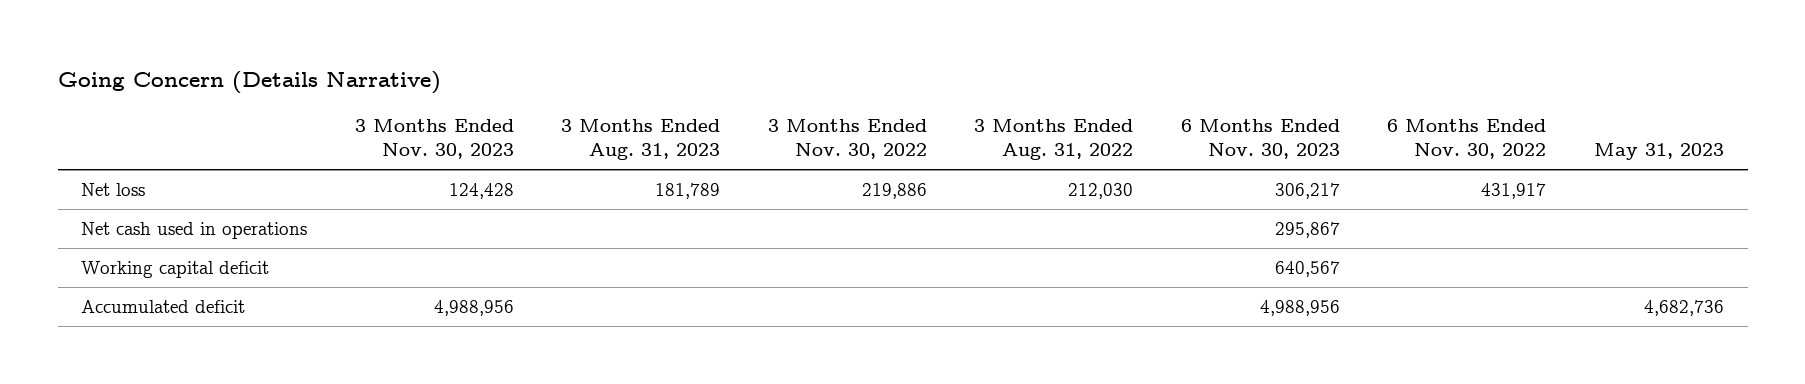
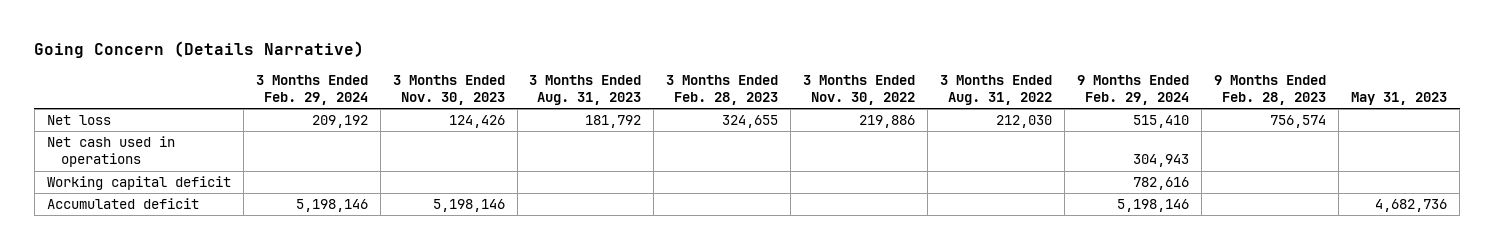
[1180,118,1340,160] 6 Months Ended Nov. 30, 2023 -> none
[1387,118,1547,160] 6 Months Ended Nov. 30, 2022 -> none
none -> [255,74,368,105] 3 Months Ended Feb. 29, 2024
none -> [666,74,779,105] 3 Months Ended Feb. 28, 2023
none -> [1077,74,1190,105] 9 Months Ended Feb. 29, 2024
none -> [1214,74,1327,105] 9 Months Ended Feb. 28, 2023
[448,183,514,200] 124,428 -> [448,115,505,129] 124,426
[655,183,721,200] 181,789 -> [585,115,642,129] 181,792
[433,300,514,317] 4,988,956 -> [432,199,505,213] 5,198,146

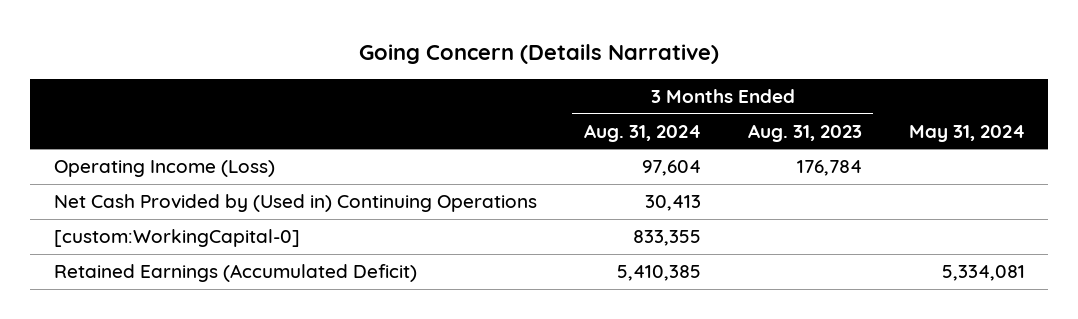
[255,74,368,105] 3 Months Ended Feb. 29, 2024 -> none
[392,74,505,105] 3 Months Ended Nov. 30, 2023 -> none
[666,74,779,105] 3 Months Ended Feb. 28, 2023 -> none
[803,74,916,105] 3 Months Ended Nov. 30, 2022 -> none
[940,74,1053,105] 3 Months Ended Aug. 31, 2022 -> none
[1077,74,1190,105] 9 Months Ended Feb. 29, 2024 -> none
[1214,74,1327,105] 9 Months Ended Feb. 28, 2023 -> none
[1351,91,1448,105] May 31, 2023 -> none
none -> [583,123,701,142] Aug. 31, 2024
none -> [908,124,1025,142] May 31, 2024
[46,115,111,126] Net loss -> none
none -> [53,160,275,178] Operating Income (Loss)
[46,136,175,168] Net cash used in operations -> [53,194,537,213] Net Cash Provided by (Used in) Continuing Operations
[46,176,231,191] Working capital deficit -> [53,229,300,248] [custom:WorkingCapital-0]
[46,198,199,210] Accumulated deficit -> [53,264,417,283] Retained Earnings (Accumulated Deficit)

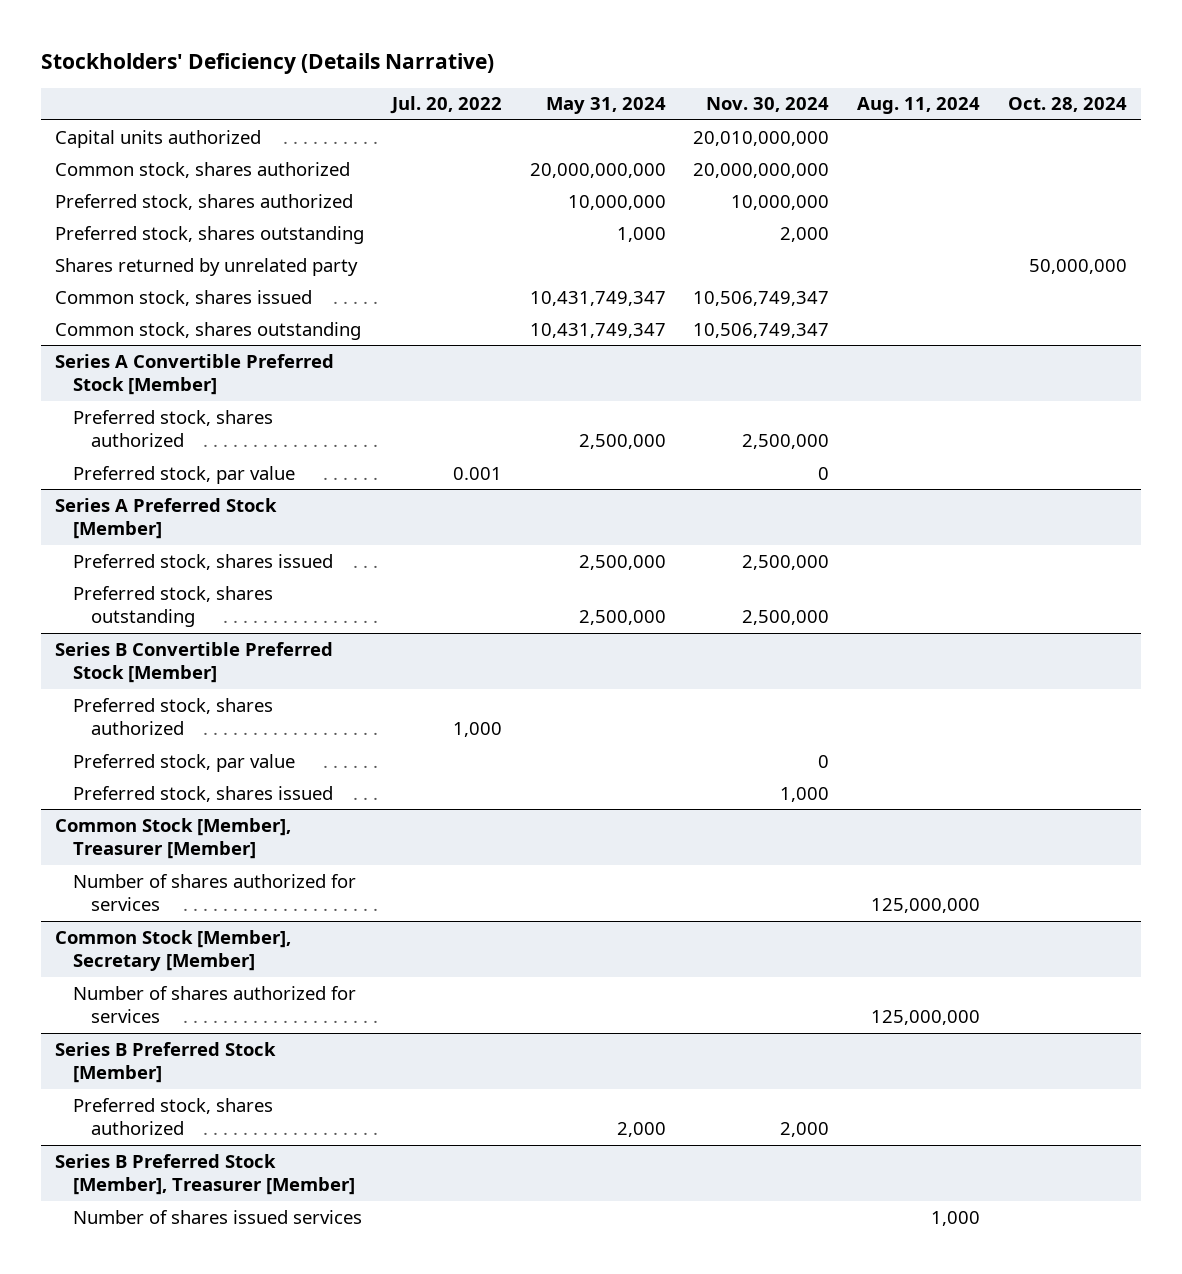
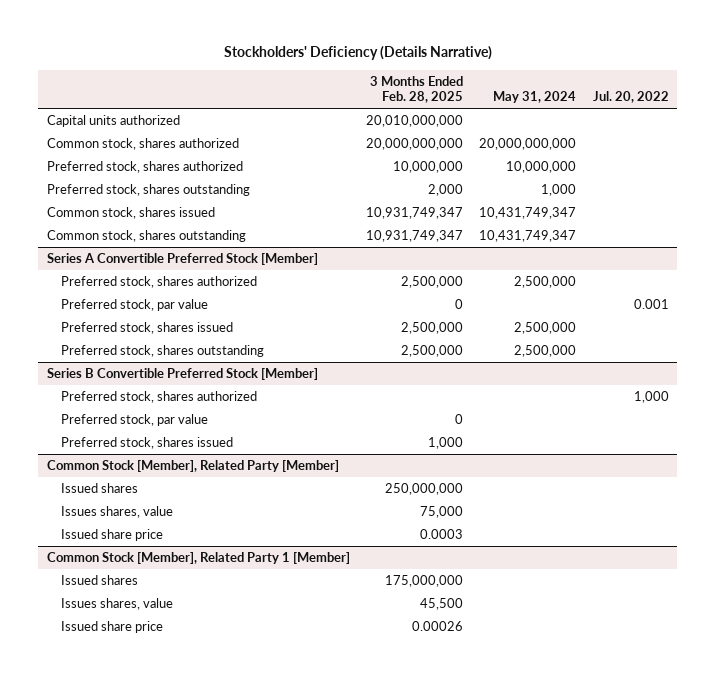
[706,97,830,113] Nov. 30, 2024 -> none
[857,97,981,115] Aug. 11, 2024 -> none
[1008,97,1128,113] Oct. 28, 2024 -> none
none -> [369,75,463,103] 3 Months Ended Feb. 28, 2025
[54,257,358,276] Shares returned by unrelated party -> none
[54,497,277,540] Series A Preferred Stock [Member] -> none
[72,553,333,570] Preferred stock, shares issued -> none
[72,585,273,628] Preferred stock, shares outstanding -> none
none -> [60,322,233,335] Preferred stock, shares issued
none -> [60,345,264,358] Preferred stock, shares outstanding
[54,817,291,860] Common Stock [Member], Treasurer [Member] -> none
[72,873,356,912] Number of shares authorized for services -> none
[54,929,291,972] Common Stock [Member], Secretary [Member] -> none
[72,985,356,1024] Number of shares authorized for services -> none
[54,1041,276,1084] Series B Preferred Stock [Member] -> none
[72,1097,273,1136] Preferred stock, shares authorized -> none
[54,1153,355,1196] Series B Preferred Stock [Member], Treasurer [Member] -> none
[72,1209,362,1224] Number of shares issued services -> none
none -> [46,460,339,473] Common Stock [Member], Related Party [Member]
none -> [60,483,138,494] Issued shares
none -> [60,506,173,519] Issues shares, value
none -> [60,529,163,542] Issued share price
none -> [46,552,350,565] Common Stock [Member], Related Party 1 [Member]
none -> [60,575,138,586] Issued shares
none -> [60,598,173,611] Issues shares, value
none -> [60,621,163,634] Issued share price

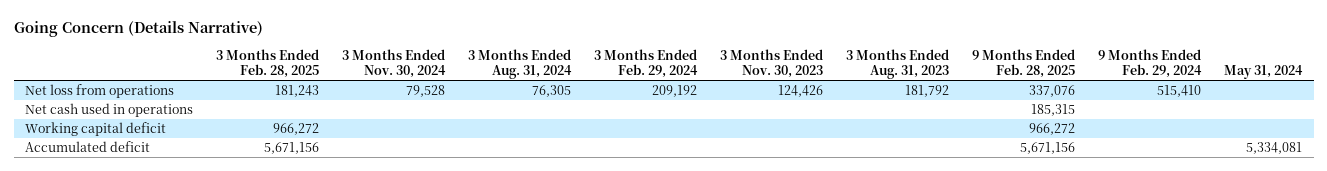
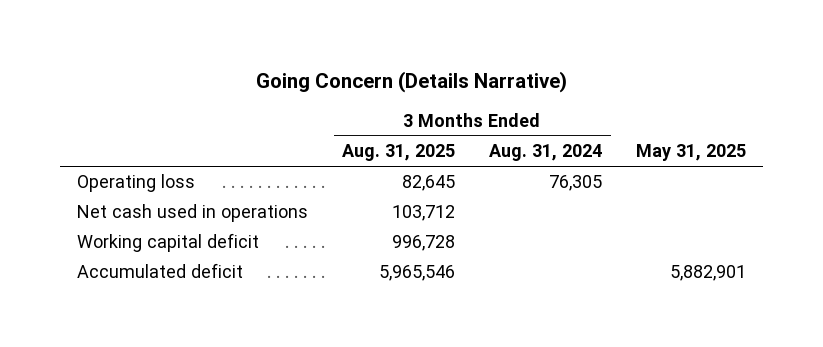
[216,48,320,79] 3 Months Ended Feb. 28, 2025 -> none
[342,48,447,79] 3 Months Ended Nov. 30, 2024 -> none
[594,48,699,79] 3 Months Ended Feb. 29, 2024 -> none
[720,48,824,79] 3 Months Ended Nov. 30, 2023 -> none
[846,48,950,80] 3 Months Ended Aug. 31, 2023 -> none
[972,48,1076,79] 9 Months Ended Feb. 28, 2025 -> none
[1098,48,1203,79] 9 Months Ended Feb. 29, 2024 -> none
[1224,65,1304,80] May 31, 2024 -> none
none -> [342,144,456,162] Aug. 31, 2025
none -> [636,144,747,162] May 31, 2025
[25,83,175,98] Net loss from operations -> [77,174,196,193] Operating loss

